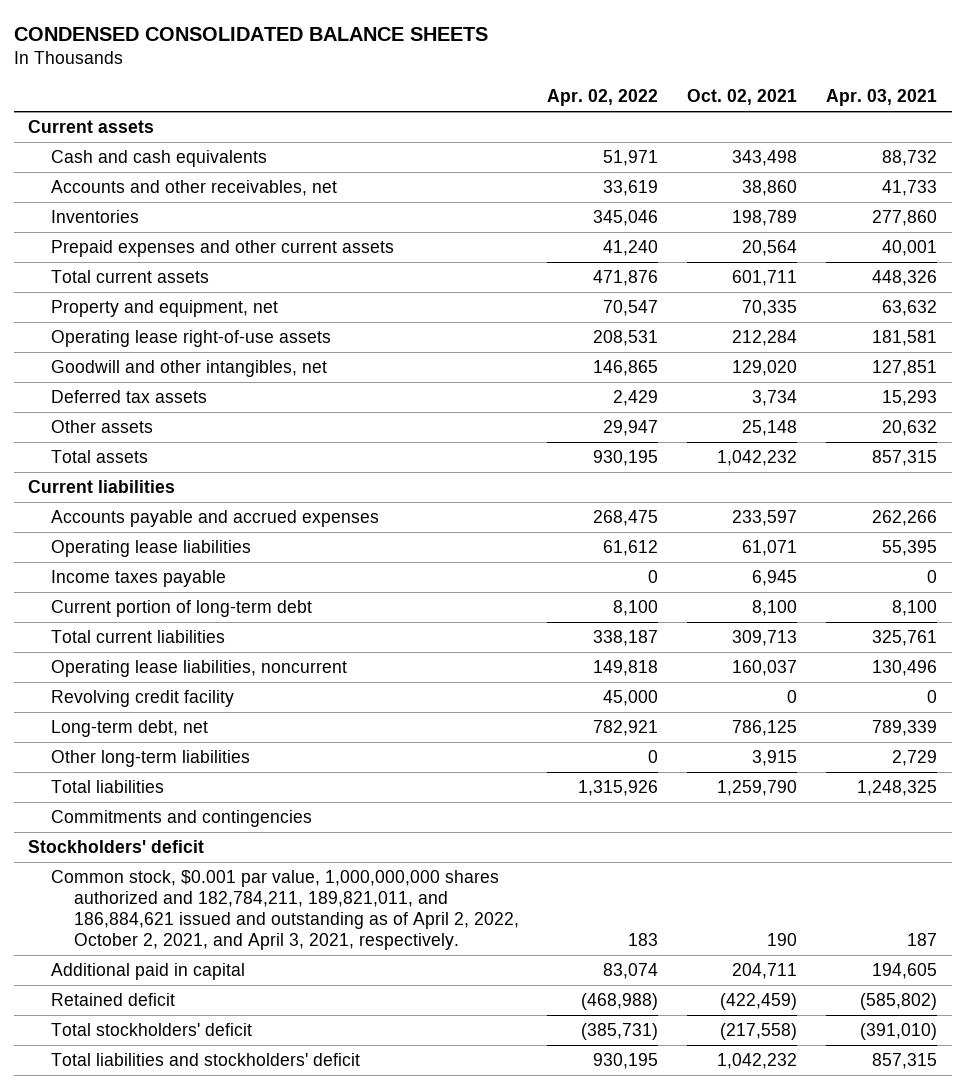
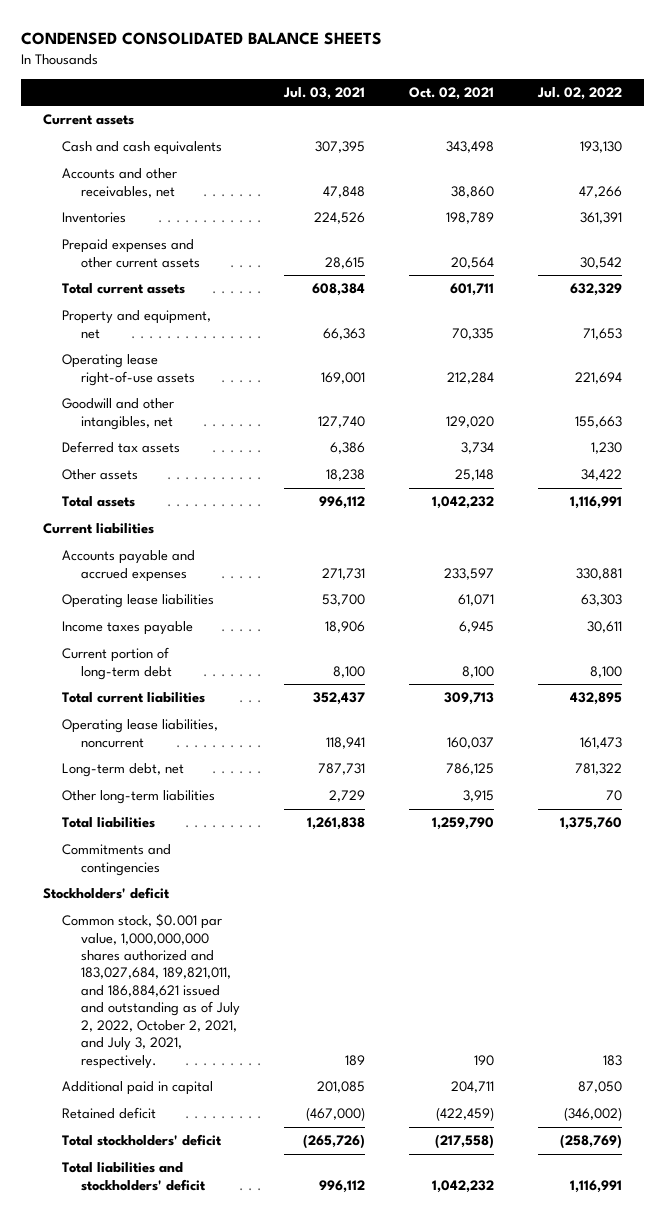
[547,89,659,107] Apr. 02, 2022 -> none
[826,89,938,107] Apr. 03, 2021 -> none
none -> [283,86,366,100] Jul. 03, 2021
none -> [537,86,623,100] Jul. 02, 2022
[51,689,235,707] Revolving credit facility -> none
[51,869,519,951] Common stock, $0.001 par value, 1,000,000,000 shares authorized and 182,784,211, 189,821,011, and 186,884,621 issued and outstanding as of April 2, 2022, October 2, 2021, and April 3, 2021, respectively. -> [62,913,240,1069] Common stock, $0.001 par value, 1,000,000,000 shares authorized and 183,027,684, 189,821,011, and 186,884,621 issued and outstanding as of July 2, 2022, October 2, 2021, and July 3, 2021, respectively.

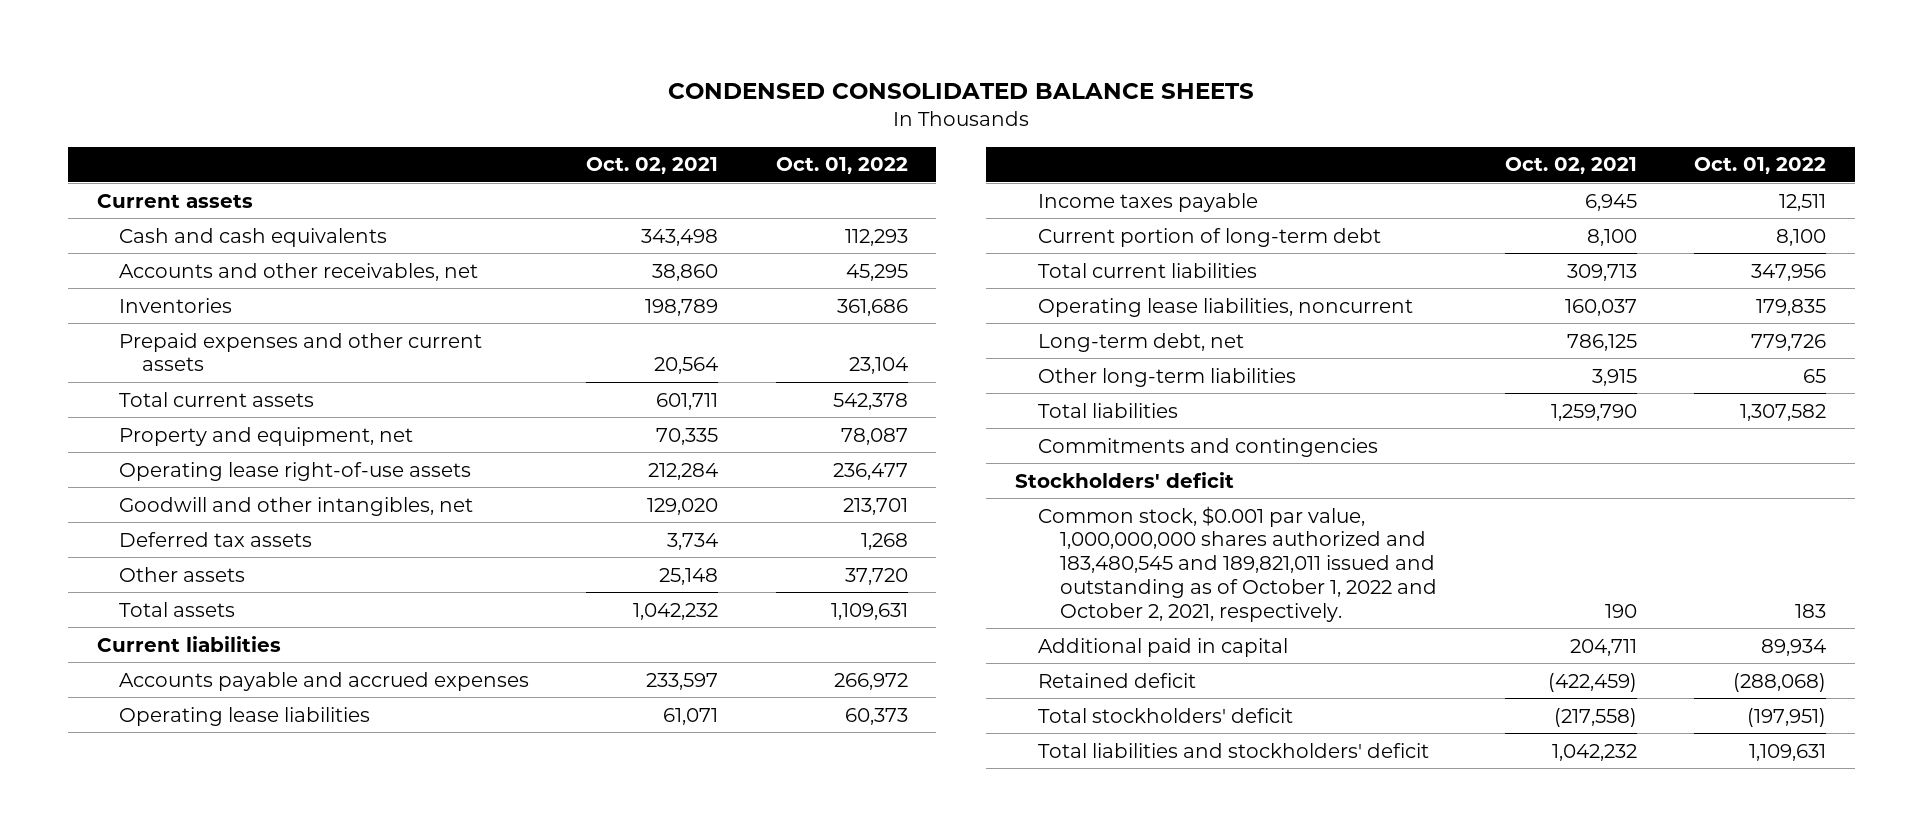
[283,86,366,100] Jul. 03, 2021 -> none
[537,86,623,100] Jul. 02, 2022 -> none
none -> [775,157,908,175] Oct. 01, 2022
[62,913,240,1069] Common stock, $0.001 par value, 1,000,000,000 shares authorized and 183,027,684, 189,821,011, and 186,884,621 issued and outstanding as of July 2, 2022, October 2, 2021, and July 3, 2021, respectively. -> [1037,505,1438,622] Common stock, $0.001 par value, 1,000,000,000 shares authorized and 183,480,545 and 189,821,011 issued and outstanding as of October 1, 2022 and October 2, 2021, respectively.

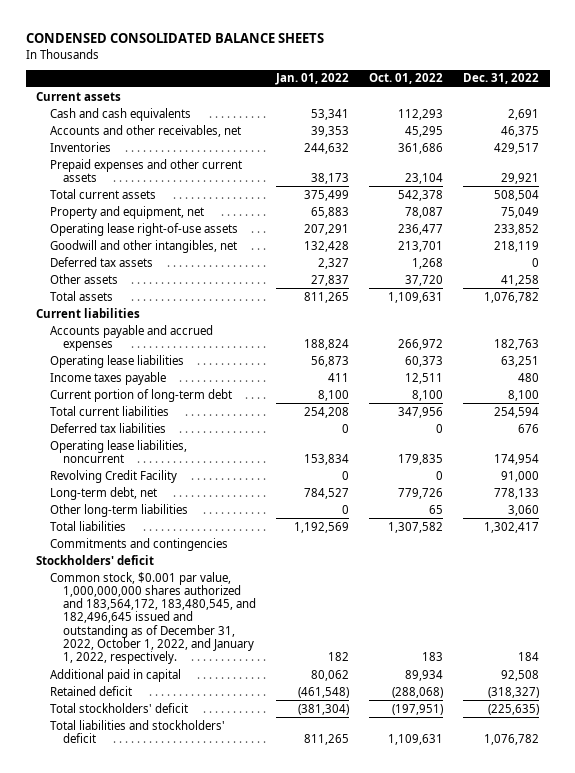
[586,157,719,175] Oct. 02, 2021 -> none
none -> [275,73,350,86] Jan. 01, 2022
none -> [463,73,540,85] Dec. 31, 2022
none -> [49,422,166,433] Deferred tax liabilities
none -> [49,469,177,483] Revolving Credit Facility
[1037,505,1438,622] Common stock, $0.001 par value, 1,000,000,000 shares authorized and 183,480,545 and 189,821,011 issued and outstanding as of October 1, 2022 and October 2, 2021, respectively. -> [49,571,257,665] Common stock, $0.001 par value, 1,000,000,000 shares authorized and 183,564,172, 183,480,545, and 182,496,645 issued and outstanding as of December 31, 2022, October 1, 2022, and January 1, 2022, respectively.

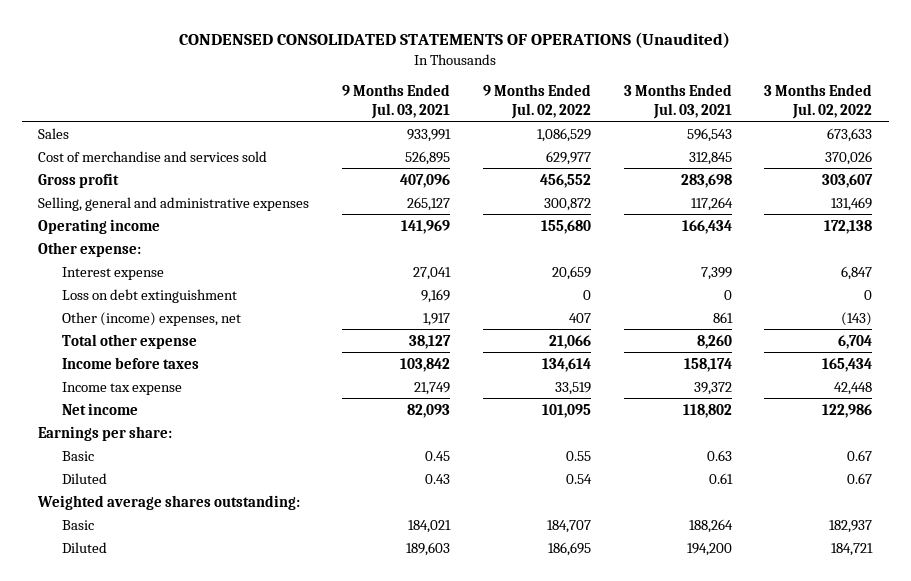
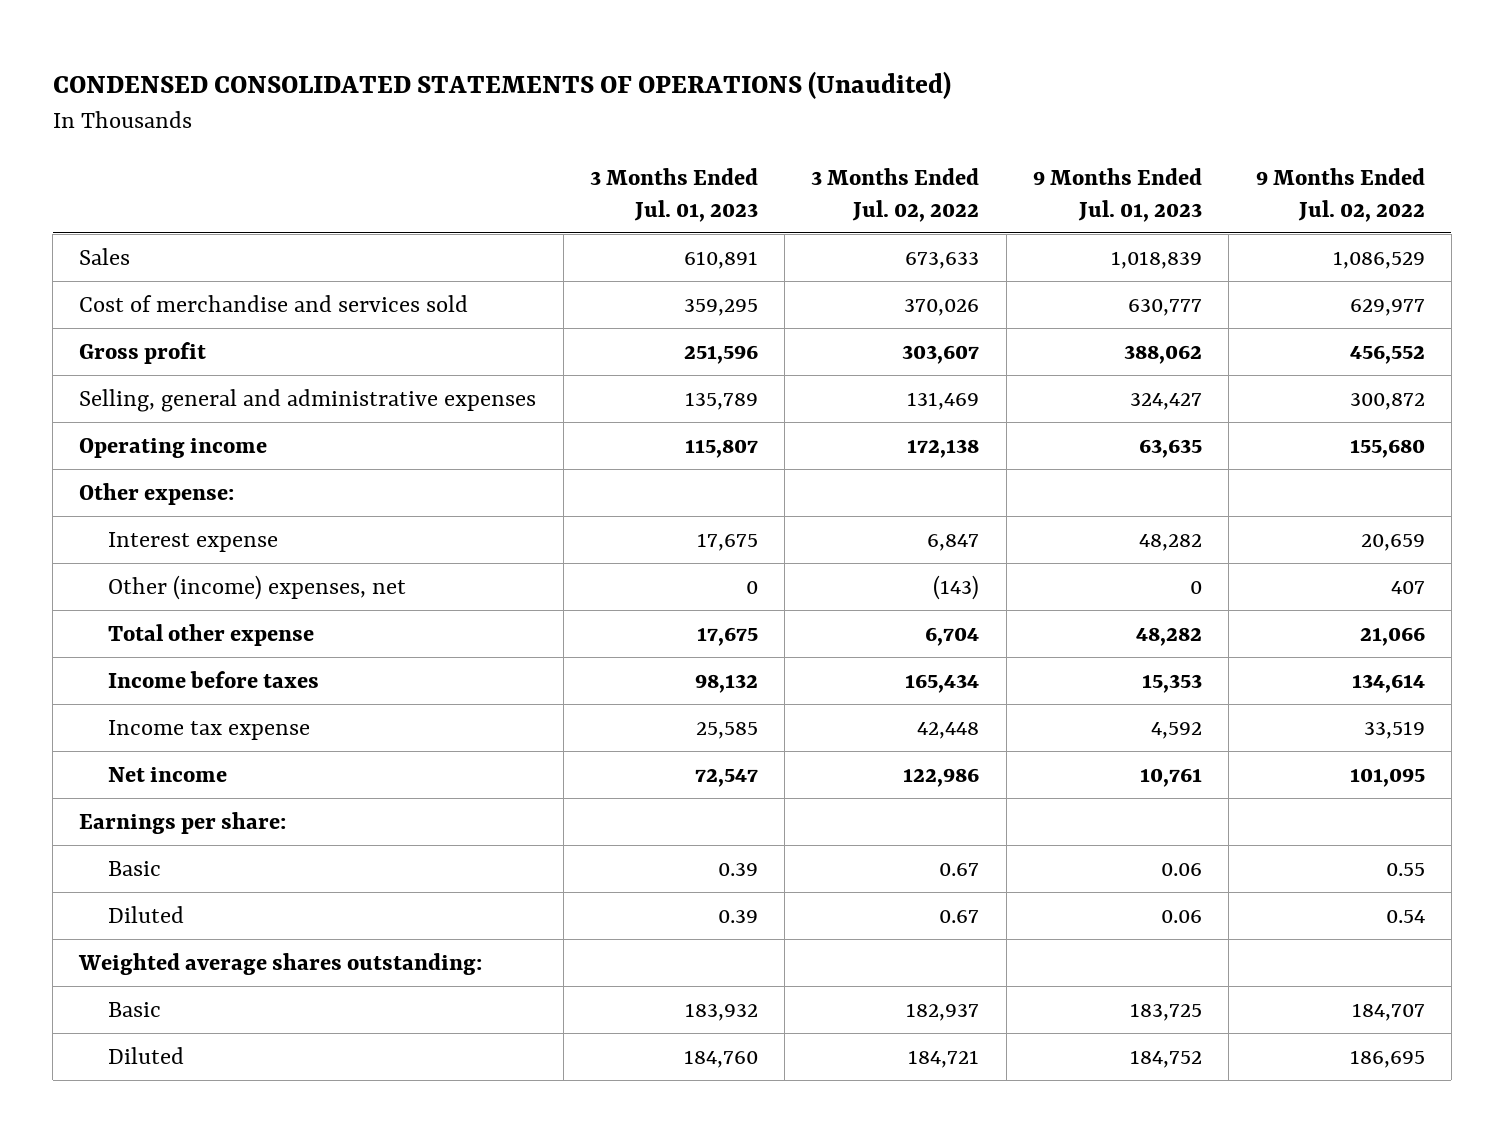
[341,84,450,119] 9 Months Ended Jul. 03, 2021 -> none
[623,84,732,119] 3 Months Ended Jul. 03, 2021 -> none
none -> [589,167,758,222] 3 Months Ended Jul. 01, 2023
none -> [1033,167,1203,222] 9 Months Ended Jul. 01, 2023
[61,288,237,303] Loss on debt extinguishment -> none

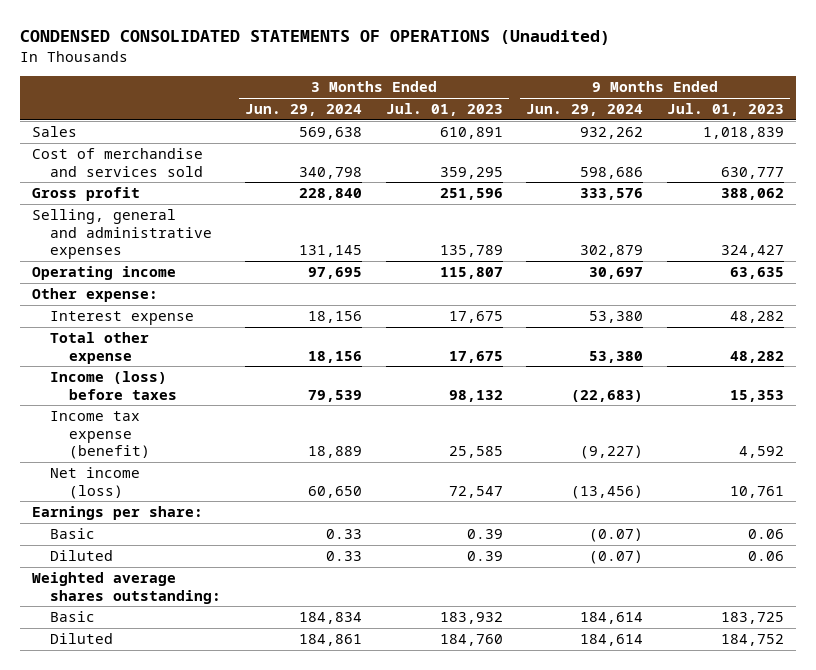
[811,167,980,222] 3 Months Ended Jul. 02, 2022 -> none
[1255,167,1425,222] 9 Months Ended Jul. 02, 2022 -> none
none -> [245,104,363,117] Jun. 29, 2024
none -> [526,104,644,117] Jun. 29, 2024
[108,574,407,600] Other (income) expenses, net -> none
[108,670,320,688] Income before taxes -> [50,371,177,400] Income (loss) before taxes
[108,719,311,740] Income tax expense -> [50,411,150,460] Income tax expense (benefit)
[108,766,228,782] Net income -> [50,467,141,499] Net income (loss)

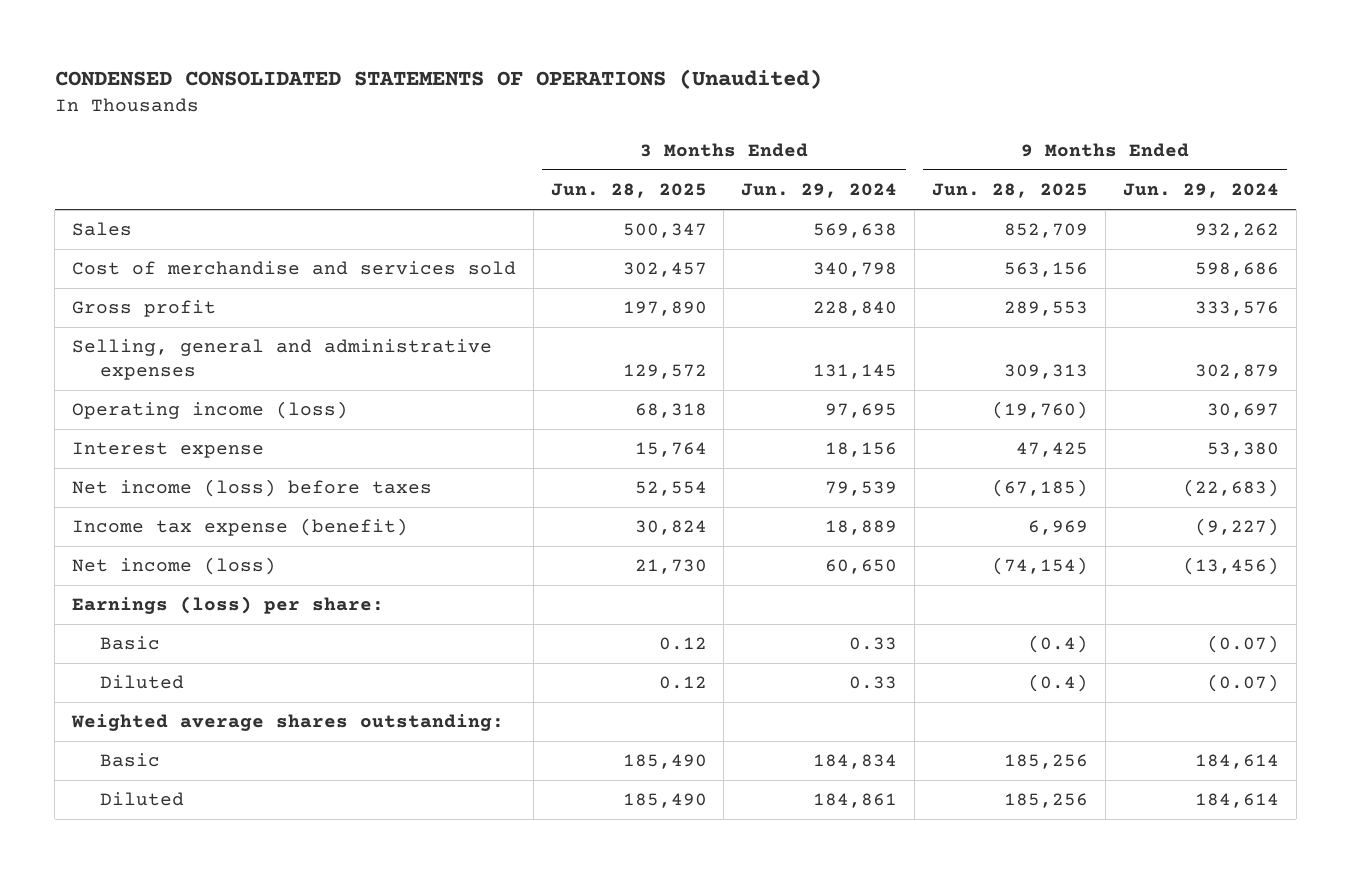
[385,103,503,117] Jul. 01, 2023 -> none
[666,103,784,117] Jul. 01, 2023 -> none
none -> [550,183,707,199] Jun. 28, 2025
none -> [932,183,1089,199] Jun. 28, 2025
[31,288,158,303] Other expense: -> none
[31,266,176,281] Operating income -> [71,401,348,420] Operating income (loss)
[50,332,150,364] Total other expense -> none
[50,371,177,400] Income (loss) before taxes -> [71,479,432,498] Net income (loss) before taxes
[31,506,203,521] Earnings per share: -> [71,596,384,615] Earnings (loss) per share:

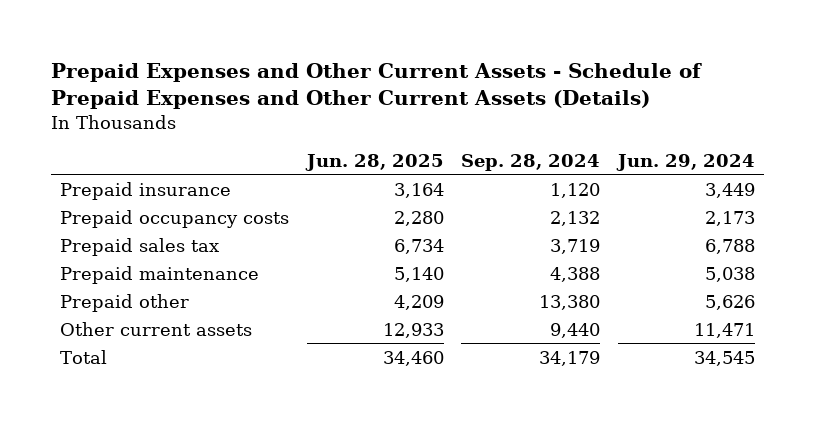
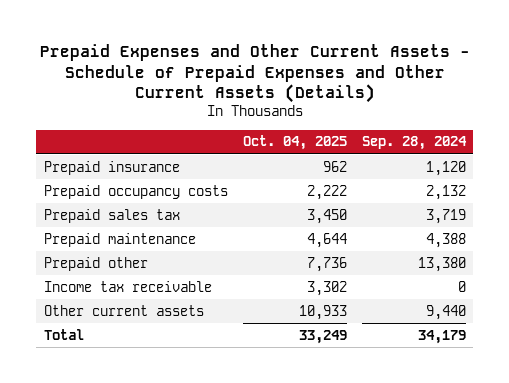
[304,153,444,171] Jun. 28, 2025 -> none
[615,153,755,171] Jun. 29, 2024 -> none
none -> [242,135,347,151] Oct. 04, 2025
none -> [43,280,212,292] Income tax receivable

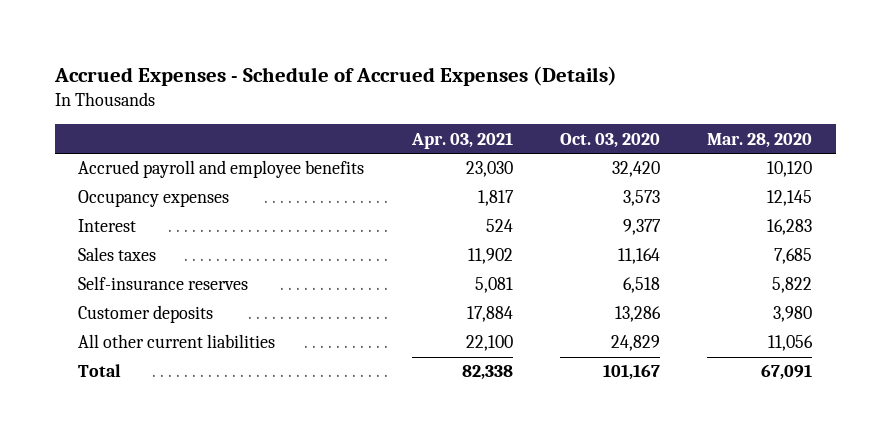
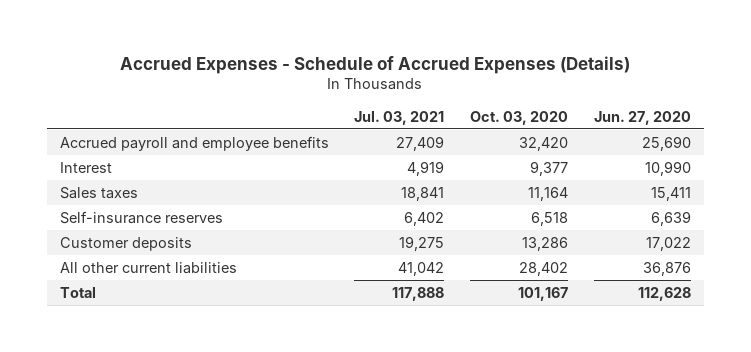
[410,131,513,149] Apr. 03, 2021 -> none
[707,132,813,148] Mar. 28, 2020 -> none
none -> [354,110,445,125] Jul. 03, 2021
none -> [593,110,691,125] Jun. 27, 2020
[78,190,230,208] Occupancy expenses -> none
[610,335,660,352] 24,829 -> [519,261,569,276] 28,402

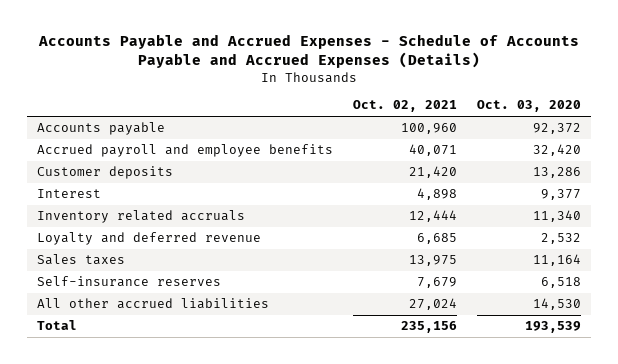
[120,55,631,74] Accrued Expenses - Schedule of Accrued Expenses (Details) -> [37,34,579,69] Accounts Payable and Accrued Expenses - Schedule of Accounts Payable and Accrued Expenses (Details)
[354,110,445,125] Jul. 03, 2021 -> none
[593,110,691,125] Jun. 27, 2020 -> none
none -> [352,100,457,113] Oct. 02, 2021
none -> [36,122,165,136] Accounts payable
[59,236,192,251] Customer deposits -> [36,166,173,180] Customer deposits
none -> [36,210,245,224] Inventory related accruals
none -> [36,232,261,246] Loyalty and deferred revenue
[59,261,237,274] All other current liabilities -> [36,298,269,310] All other accrued liabilities
[519,261,569,276] 28,402 -> [532,298,581,311] 14,530
[518,286,569,301] 101,167 -> [524,321,581,334] 193,539

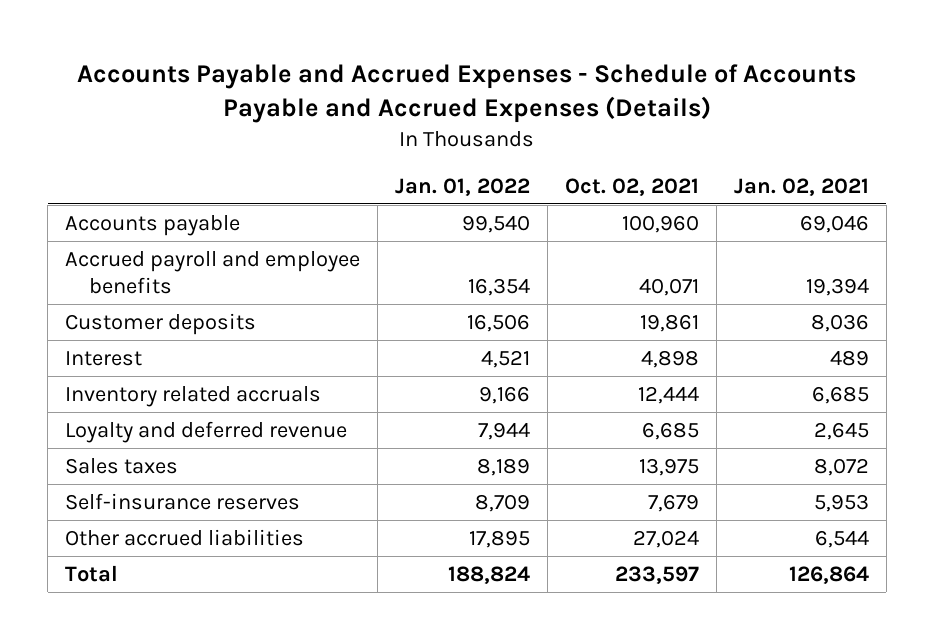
[476,100,581,113] Oct. 03, 2020 -> none
none -> [395,177,531,196] Jan. 01, 2022
none -> [733,177,869,196] Jan. 02, 2021
[408,166,457,179] 21,420 -> [639,313,699,332] 19,861
[36,298,269,310] All other accrued liabilities -> [65,528,305,546] Other accrued liabilities
[400,321,457,334] 235,156 -> [614,565,699,584] 233,597

